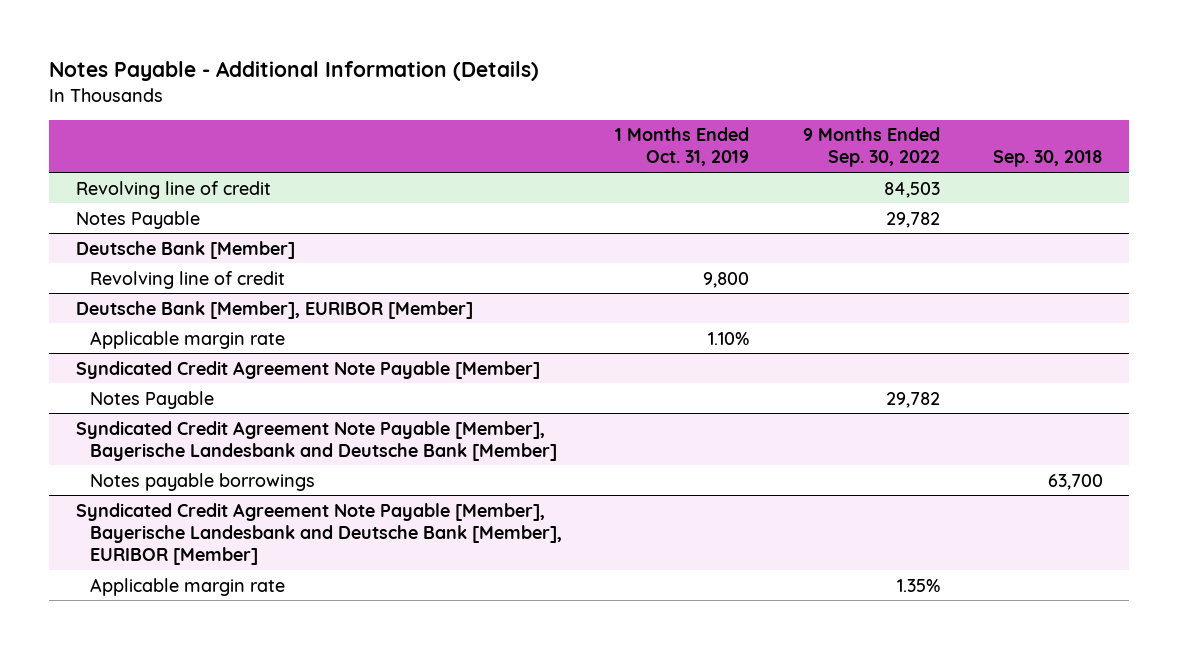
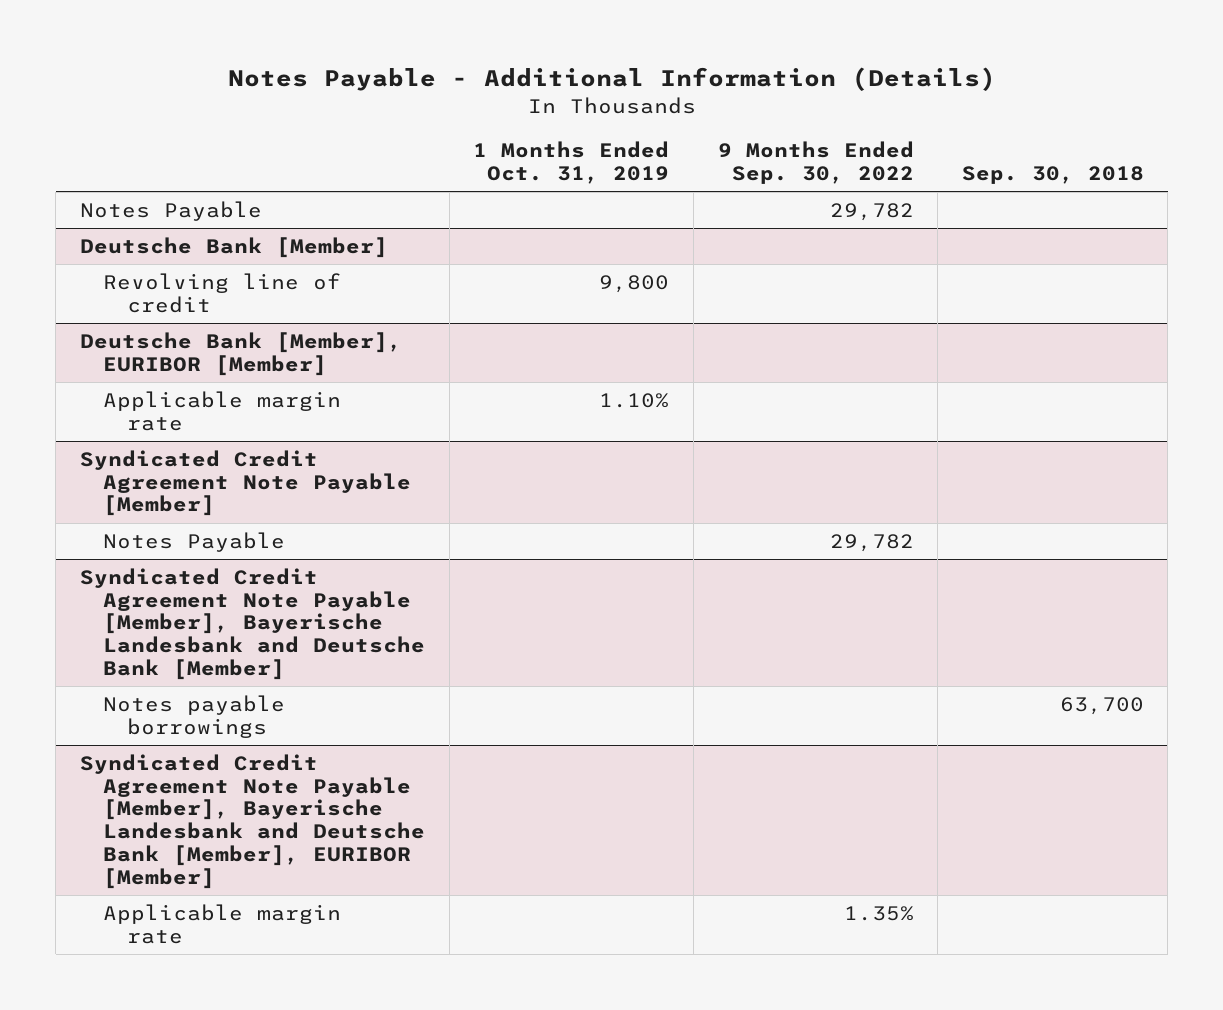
[75,180,271,199] Revolving line of credit -> none

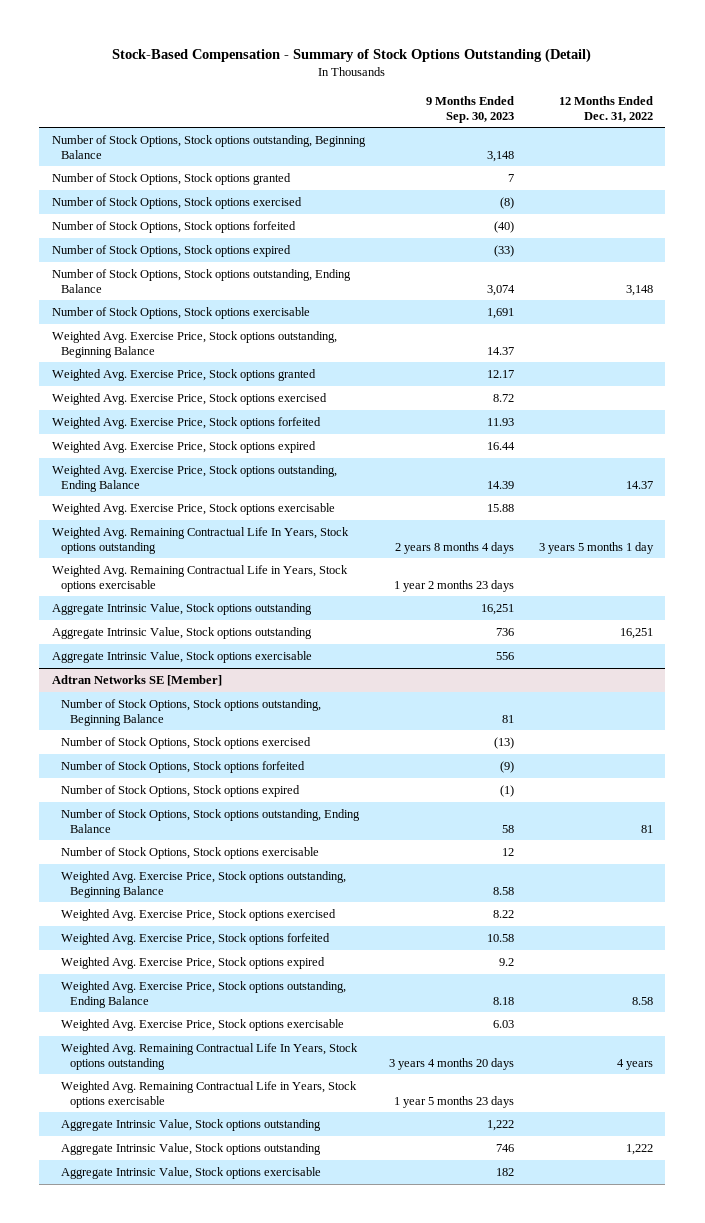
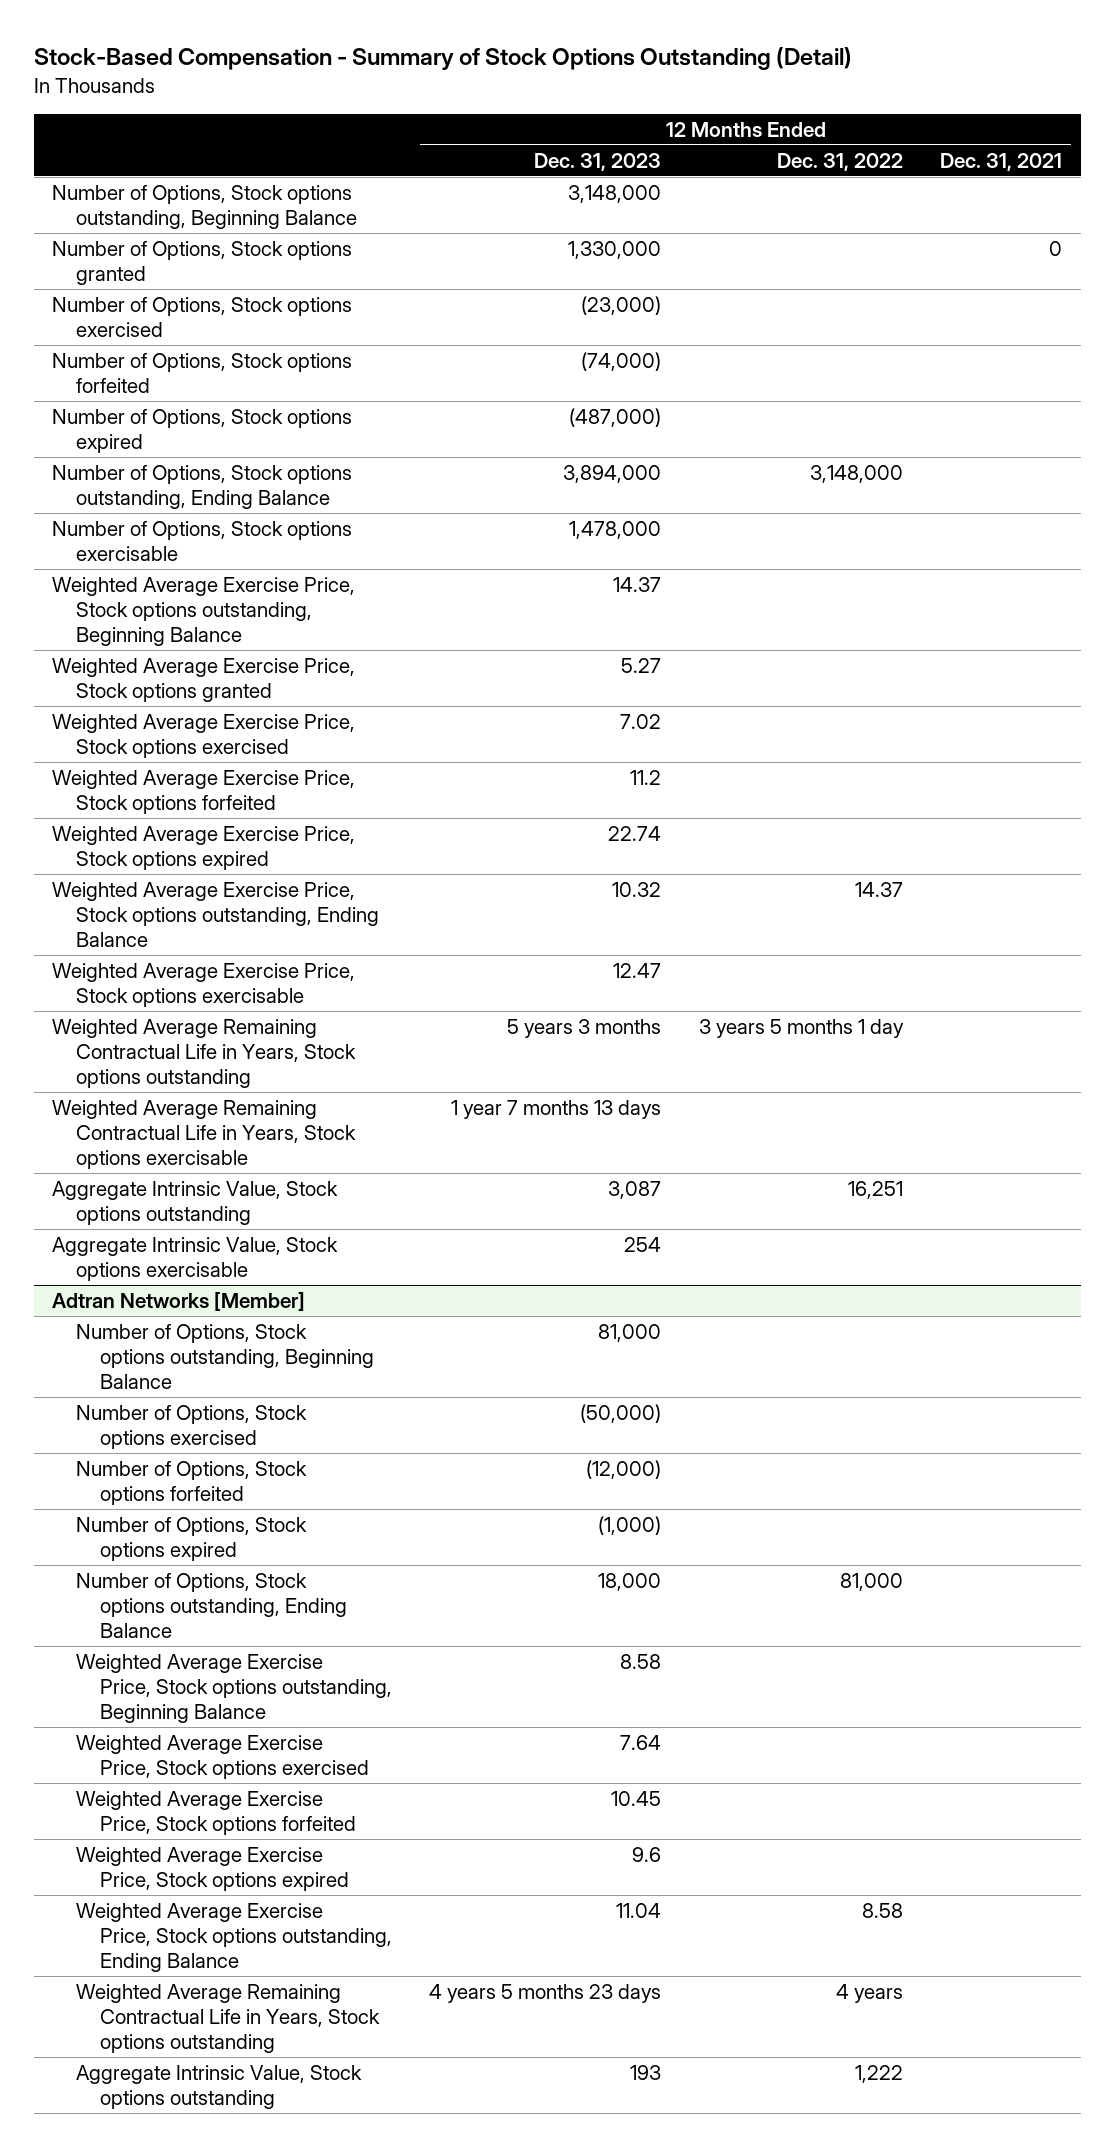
[426,95,515,123] 9 Months Ended Sep. 30, 2023 -> none
none -> [534,152,662,171] Dec. 31, 2023
none -> [940,152,1063,171] Dec. 31, 2021
[51,602,312,615] Aggregate Intrinsic Value, Stock options outstanding -> none
[51,134,366,159] Number of Stock Options, Stock options outstanding, Beginning Balance -> [52,185,358,229] Number of Options, Stock options outstanding, Beginning Balance
[51,172,291,185] Number of Stock Options, Stock options granted -> [52,241,353,285] Number of Options, Stock options granted
[51,196,302,209] Number of Stock Options, Stock options exercised -> [52,297,353,337] Number of Options, Stock options exercised
[51,220,296,233] Number of Stock Options, Stock options forfeited -> [52,353,353,393] Number of Options, Stock options forfeited
[51,244,291,257] Number of Stock Options, Stock options expired -> [52,409,353,453] Number of Options, Stock options expired
[51,268,351,293] Number of Stock Options, Stock options outstanding, Ending Balance -> [52,465,353,509] Number of Options, Stock options outstanding, Ending Balance
[626,284,654,296] 3,148 -> [809,465,903,484] 3,148,000
[51,306,310,319] Number of Stock Options, Stock options exercisable -> [52,521,353,561] Number of Options, Stock options exercisable
[51,330,337,358] Weighted Avg. Exercise Price, Stock options outstanding, Beginning Balance -> [52,577,356,646] Weighted Average Exercise Price, Stock options outstanding, Beginning Balance
[51,368,316,381] Weighted Avg. Exercise Price, Stock options granted -> [52,658,356,702] Weighted Average Exercise Price, Stock options granted
[51,392,327,405] Weighted Avg. Exercise Price, Stock options exercised -> [52,714,356,758] Weighted Average Exercise Price, Stock options exercised
[51,416,321,429] Weighted Avg. Exercise Price, Stock options forfeited -> [52,770,356,814] Weighted Average Exercise Price, Stock options forfeited
[51,440,316,453] Weighted Avg. Exercise Price, Stock options expired -> [52,826,356,870] Weighted Average Exercise Price, Stock options expired
[51,464,337,492] Weighted Avg. Exercise Price, Stock options outstanding, Ending Balance -> [52,882,380,947] Weighted Average Exercise Price, Stock options outstanding, Ending Balance
[51,502,335,515] Weighted Avg. Exercise Price, Stock options exercisable -> [52,963,356,1007] Weighted Average Exercise Price, Stock options exercisable
[51,526,349,554] Weighted Avg. Remaining Contractual Life In Years, Stock options outstanding -> [52,1019,357,1088] Weighted Average Remaining Contractual Life in Years, Stock options outstanding
[51,564,348,592] Weighted Avg. Remaining Contractual Life in Years, Stock options exercisable -> [52,1100,357,1169] Weighted Average Remaining Contractual Life in Years, Stock options exercisable
[61,846,320,859] Number of Stock Options, Stock options exercisable -> none
[61,1018,345,1031] Weighted Avg. Exercise Price, Stock options exercisable -> none
[61,1080,358,1108] Weighted Avg. Remaining Contractual Life in Years, Stock options exercisable -> none
[61,1118,322,1131] Aggregate Intrinsic Value, Stock options outstanding -> none
[51,674,222,686] Adtran Networks SE [Member] -> [52,1292,306,1312] Adtran Networks [Member]
[61,698,322,726] Number of Stock Options, Stock options outstanding, Beginning Balance -> [76,1324,375,1389] Number of Options, Stock options outstanding, Beginning Balance
[61,736,312,749] Number of Stock Options, Stock options exercised -> [76,1405,308,1449] Number of Options, Stock options exercised
[61,760,306,773] Number of Stock Options, Stock options forfeited -> [76,1461,308,1505] Number of Options, Stock options forfeited
[61,784,301,797] Number of Stock Options, Stock options expired -> [76,1517,308,1561] Number of Options, Stock options expired
[61,808,361,833] Number of Stock Options, Stock options outstanding, Ending Balance -> [76,1573,348,1638] Number of Options, Stock options outstanding, Ending Balance
[641,824,654,833] 81 -> [839,1573,903,1592] 81,000
[61,870,347,898] Weighted Avg. Exercise Price, Stock options outstanding, Beginning Balance -> [76,1654,393,1723] Weighted Average Exercise Price, Stock options outstanding, Beginning Balance
[61,908,337,921] Weighted Avg. Exercise Price, Stock options exercised -> [76,1735,370,1779] Weighted Average Exercise Price, Stock options exercised
[61,932,331,945] Weighted Avg. Exercise Price, Stock options forfeited -> [76,1791,357,1835] Weighted Average Exercise Price, Stock options forfeited
[61,956,326,969] Weighted Avg. Exercise Price, Stock options expired -> [76,1847,350,1891] Weighted Average Exercise Price, Stock options expired
[61,980,347,1008] Weighted Avg. Exercise Price, Stock options outstanding, Ending Balance -> [76,1903,393,1972] Weighted Average Exercise Price, Stock options outstanding, Ending Balance
[61,1042,359,1070] Weighted Avg. Remaining Contractual Life In Years, Stock options outstanding -> [76,1984,381,2053] Weighted Average Remaining Contractual Life in Years, Stock options outstanding
[61,1166,322,1179] Aggregate Intrinsic Value, Stock options exercisable -> none

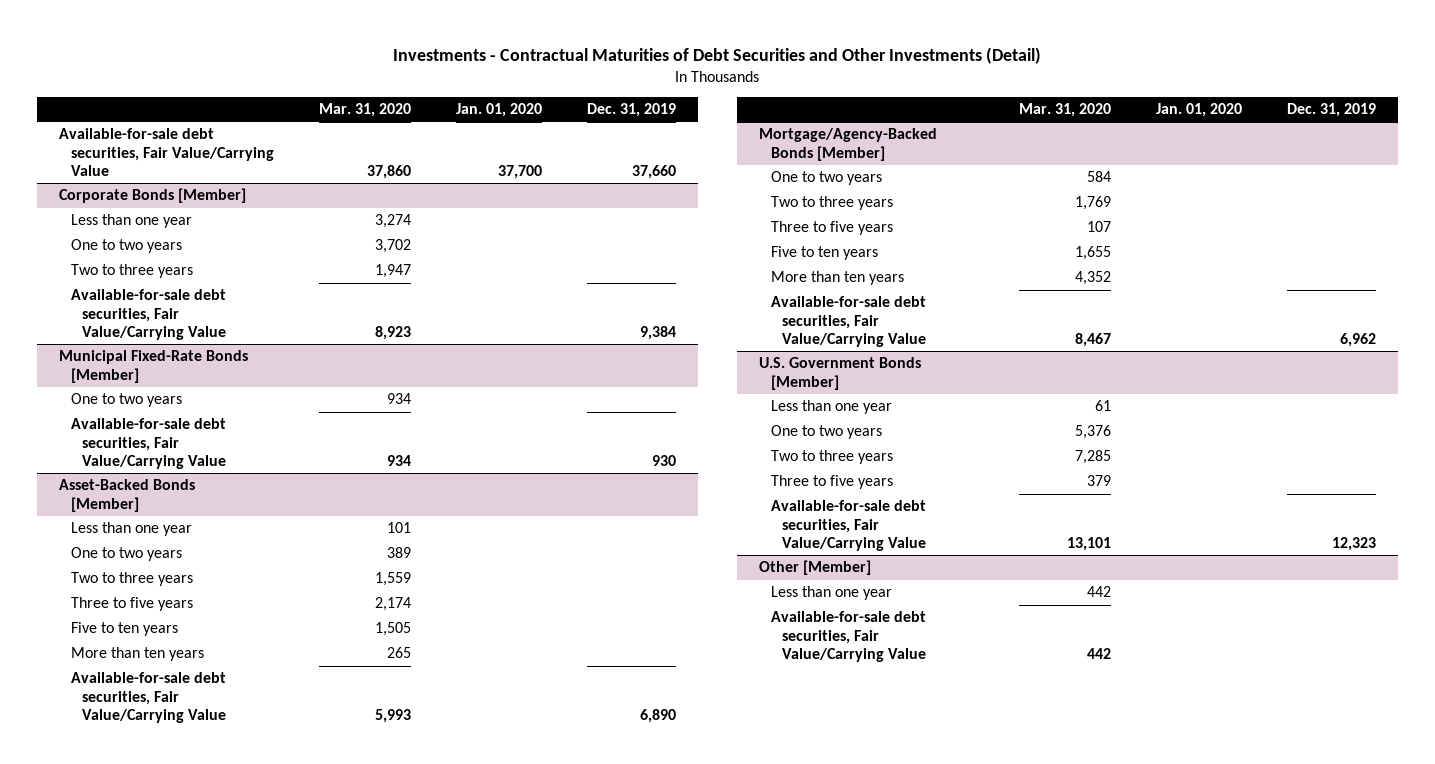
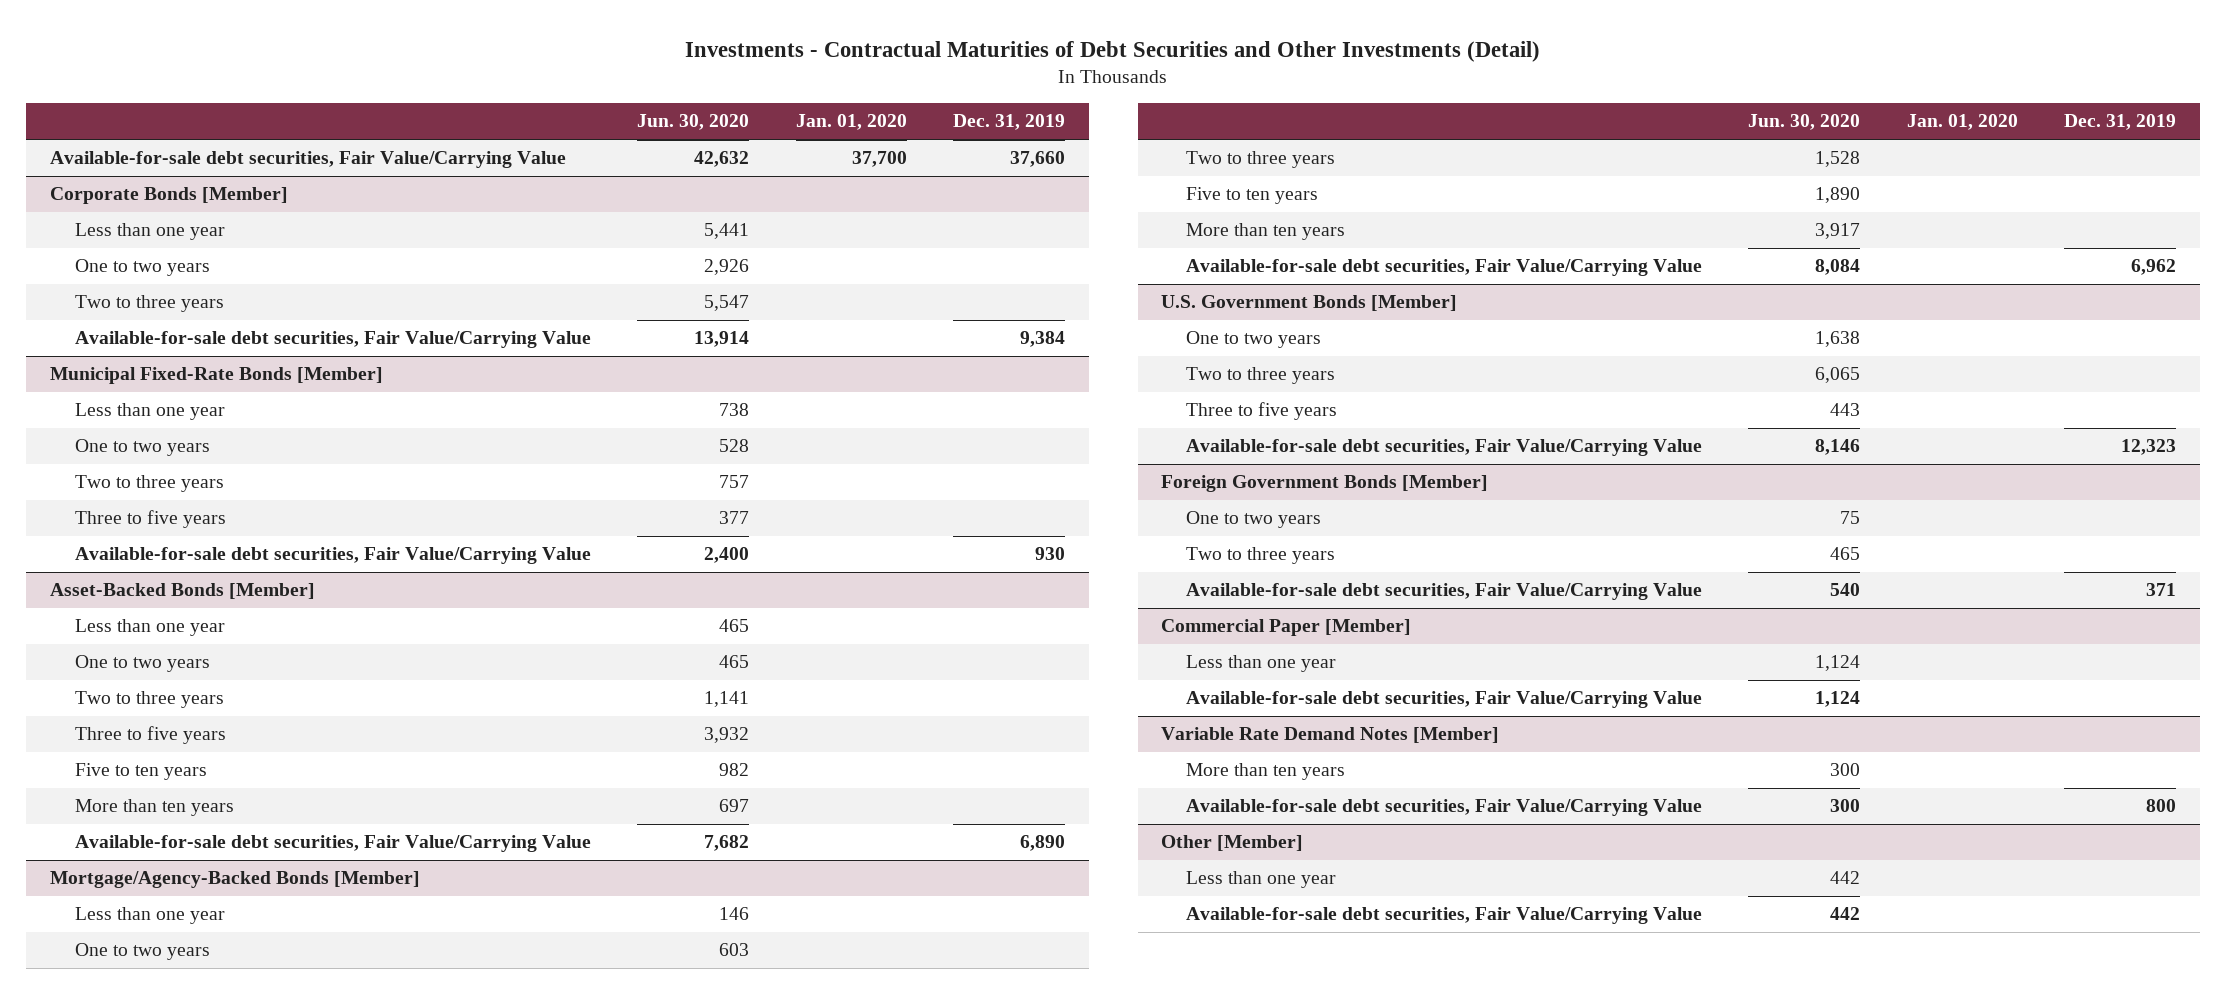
[318,103,411,118] Mar. 31, 2020 -> none
none -> [637,114,750,131] Jun. 30, 2020
none -> [74,403,225,421] Less than one year
none -> [74,475,224,493] Two to three years
none -> [74,510,226,529] Three to five years
none -> [74,907,225,925] Less than one year
[770,221,893,236] Three to five years -> none
[770,400,892,415] Less than one year -> none
none -> [1160,475,1488,493] Foreign Government Bonds [Member]
none -> [1185,511,1321,529] One to two years
none -> [1185,547,1335,565] Two to three years
none -> [1185,583,1702,601] Available-for-sale debt securities, Fair Value/Carrying Value
none -> [1160,619,1411,637] Commercial Paper [Member]
none -> [1185,655,1336,673] Less than one year
none -> [1185,691,1702,709] Available-for-sale debt securities, Fair Value/Carrying Value
none -> [1160,727,1499,744] Variable Rate Demand Notes [Member]
none -> [1185,763,1345,781] More than ten years
none -> [1185,799,1702,817] Available-for-sale debt securities, Fair Value/Carrying Value

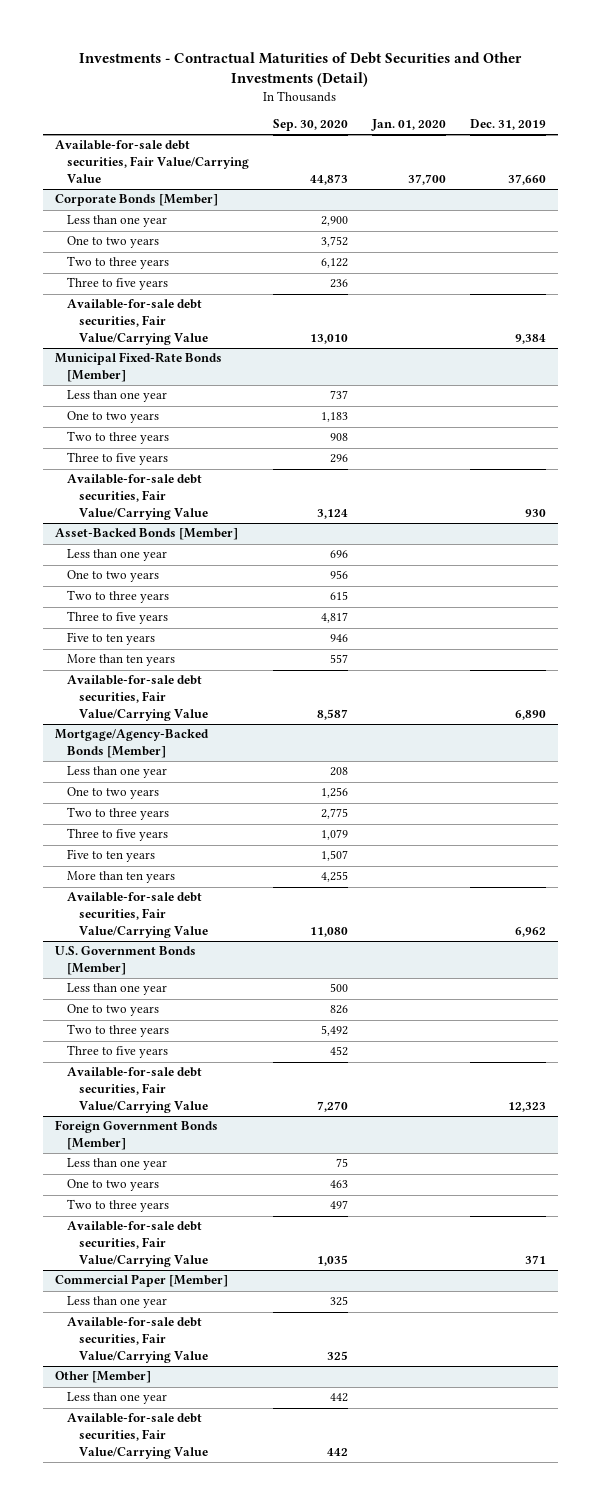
[637,114,750,131] Jun. 30, 2020 -> none
none -> [272,119,348,132] Sep. 30, 2020
none -> [67,277,169,291] Three to five years
none -> [67,828,169,842] Three to five years
none -> [67,983,168,996] Less than one year
none -> [67,1158,168,1171] Less than one year
[1160,727,1499,744] Variable Rate Demand Notes [Member] -> none
[1185,763,1345,781] More than ten years -> none
[1185,799,1702,817] Available-for-sale debt securities, Fair Value/Carrying Value -> none

